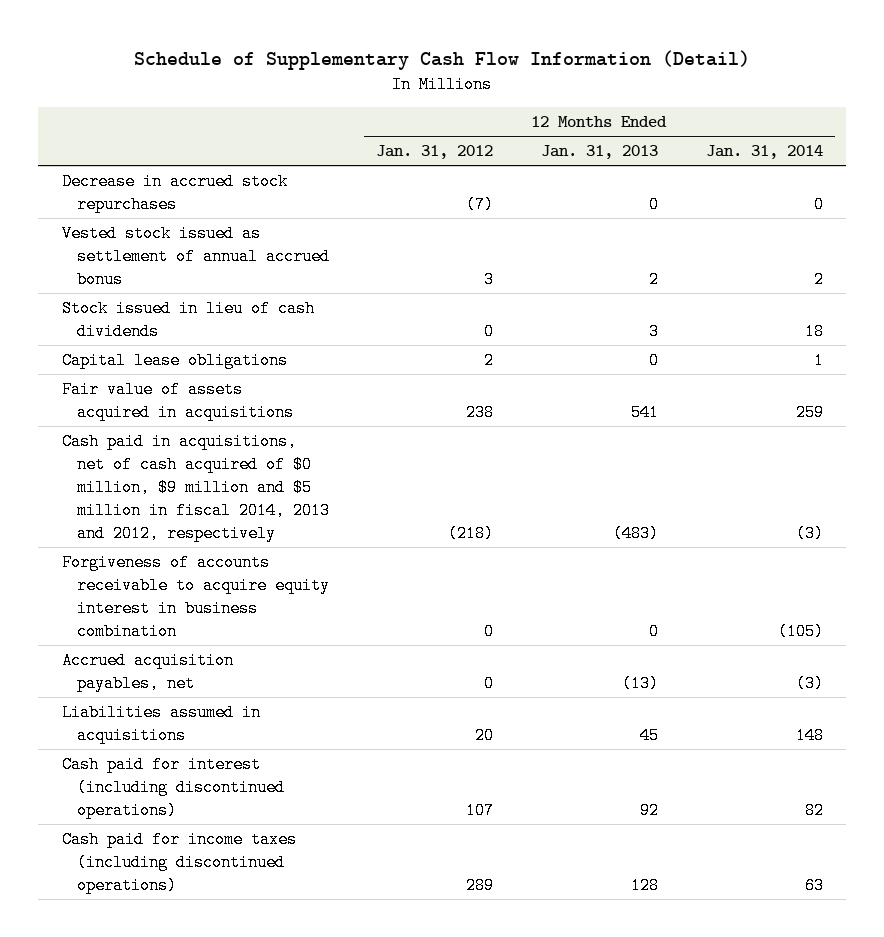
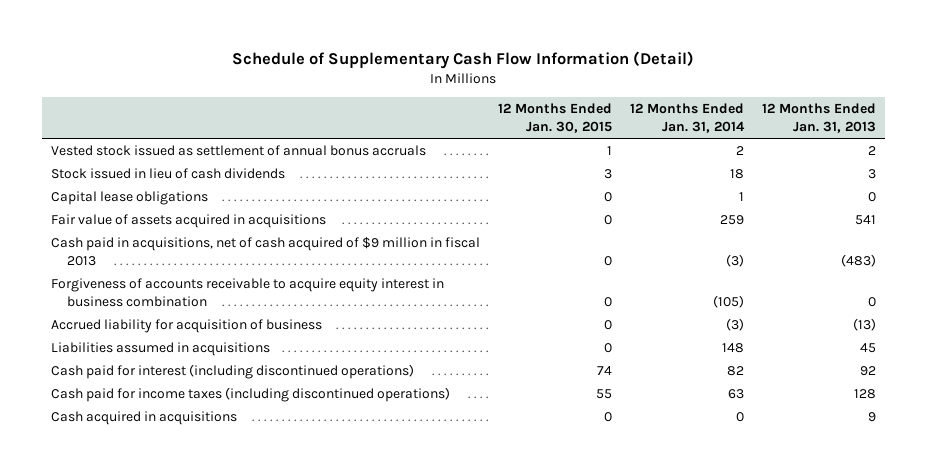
[376,145,494,160] Jan. 31, 2012 -> none
none -> [497,103,612,134] 12 Months Ended Jan. 30, 2015
[61,172,288,214] Decrease in accrued stock repurchases -> none
[61,224,330,289] Vested stock issued as settlement of annual accrued bonus -> [50,144,426,156] Vested stock issued as settlement of annual bonus accruals
[61,432,330,543] Cash paid in acquisitions, net of cash acquired of $0 million, $9 million and $5 million in fiscal 2014, 2013 and 2012, respectively -> [50,236,480,267] Cash paid in acquisitions, net of cash acquired of $9 million in fiscal 2013
[61,651,234,693] Accrued acquisition payables, net -> [50,318,322,333] Accrued liability for acquisition of business
none -> [50,410,237,425] Cash acquired in acquisitions

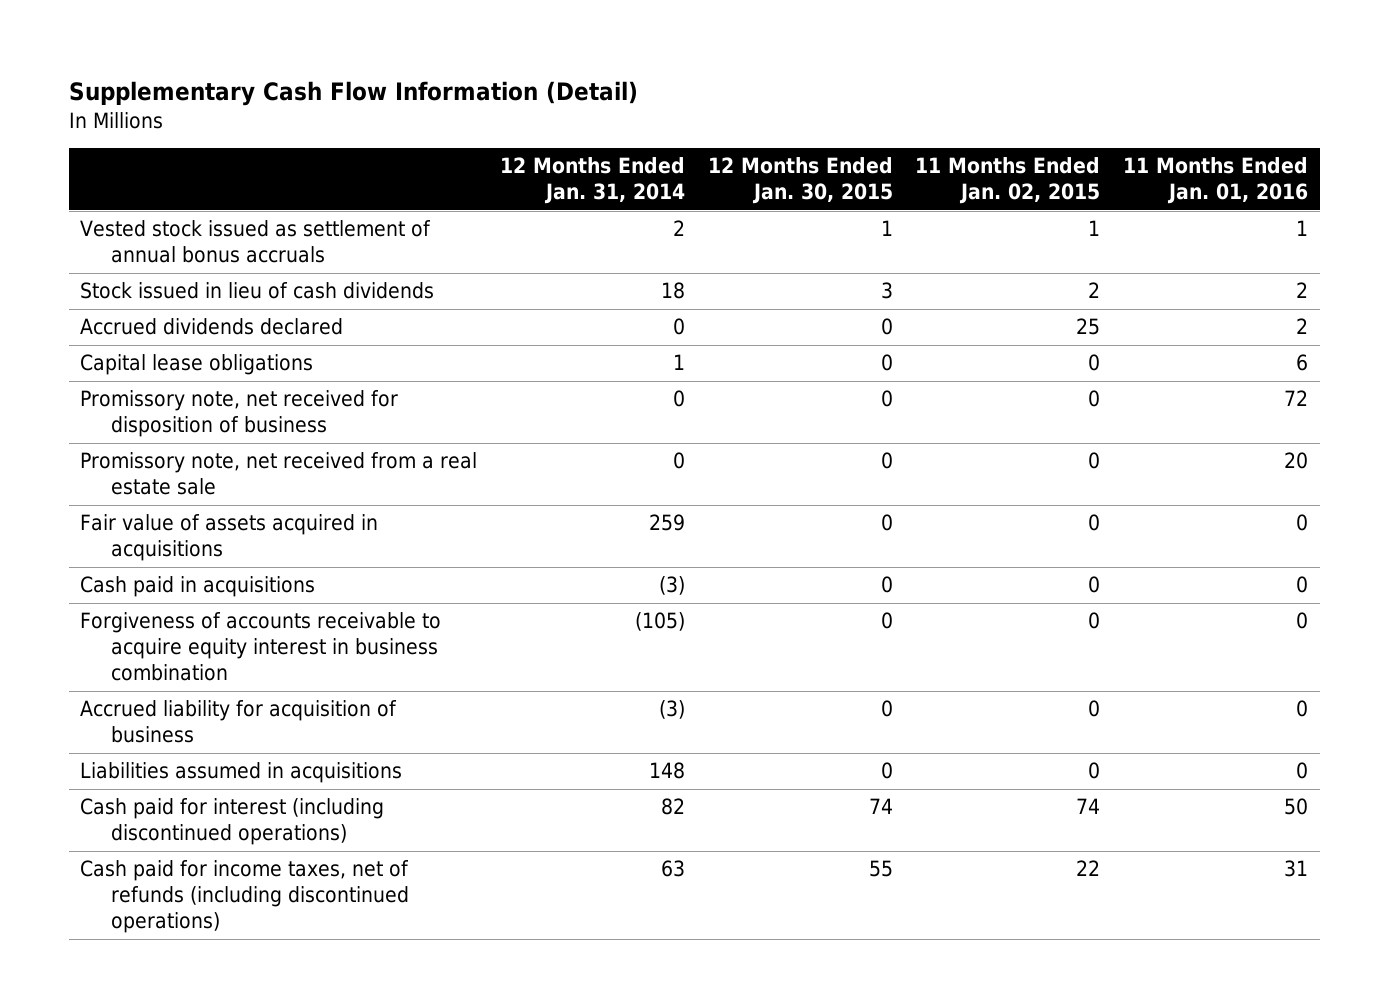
[232,50,695,69] Schedule of Supplementary Cash Flow Information (Detail) -> [68,81,638,107] Supplementary Cash Flow Information (Detail)
[761,103,876,134] 12 Months Ended Jan. 31, 2013 -> none
none -> [915,157,1101,205] 11 Months Ended Jan. 02, 2015
none -> [1123,157,1309,205] 11 Months Ended Jan. 01, 2016
none -> [79,318,343,336] Accrued dividends declared
none -> [79,390,398,438] Promissory note, net received for disposition of business
none -> [79,452,477,496] Promissory note, net received from a real estate sale
[50,236,480,267] Cash paid in acquisitions, net of cash acquired of $9 million in fiscal 2013 -> none
none -> [79,576,315,598] Cash paid in acquisitions
[50,410,237,425] Cash acquired in acquisitions -> none
[50,386,450,402] Cash paid for income taxes (including discontinued operations) -> [79,860,409,934] Cash paid for income taxes, net of refunds (including discontinued operations)

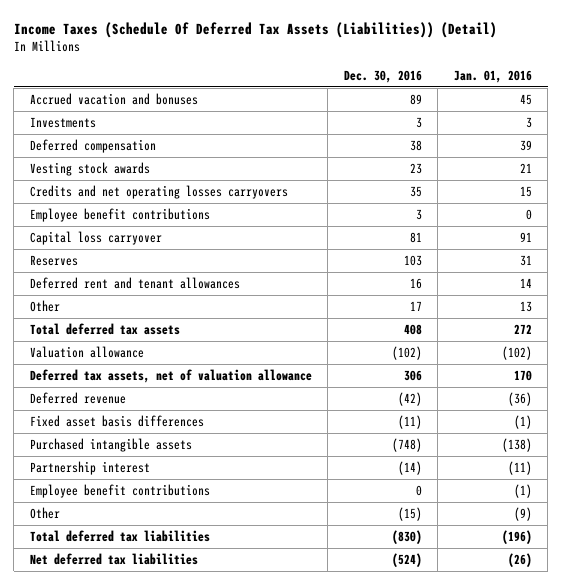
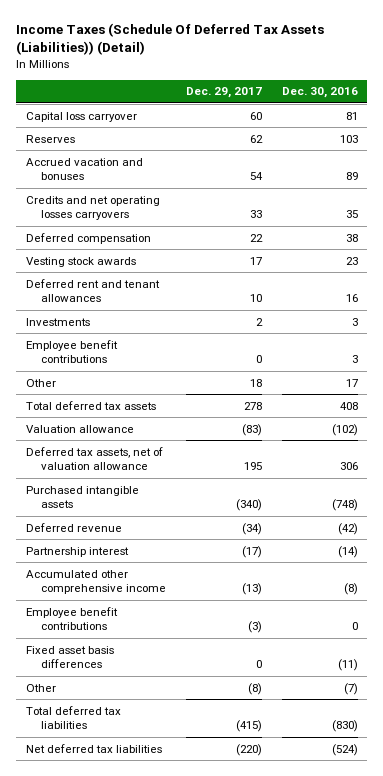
[453,69,532,83] Jan. 01, 2016 -> none
none -> [185,87,262,99] Dec. 29, 2017
[29,230,162,245] Capital loss carryover -> [25,111,137,122] Capital loss carryover
[29,254,78,266] Reserves -> [25,134,75,143] Reserves
[29,184,288,199] Credits and net operating losses carryovers -> [25,195,160,221] Credits and net operating losses carryovers
[29,116,96,128] Investments -> [25,317,90,326] Investments
[29,207,210,222] Employee benefit contributions -> [25,339,118,364] Employee benefit contributions
[29,391,126,404] Deferred revenue -> [25,522,122,532] Deferred revenue
none -> [25,569,167,595] Accumulated other comprehensive income
[29,414,204,427] Fixed asset basis differences -> [25,645,114,669] Fixed asset basis differences
[397,506,422,521] (15) -> [343,682,358,695] (7)

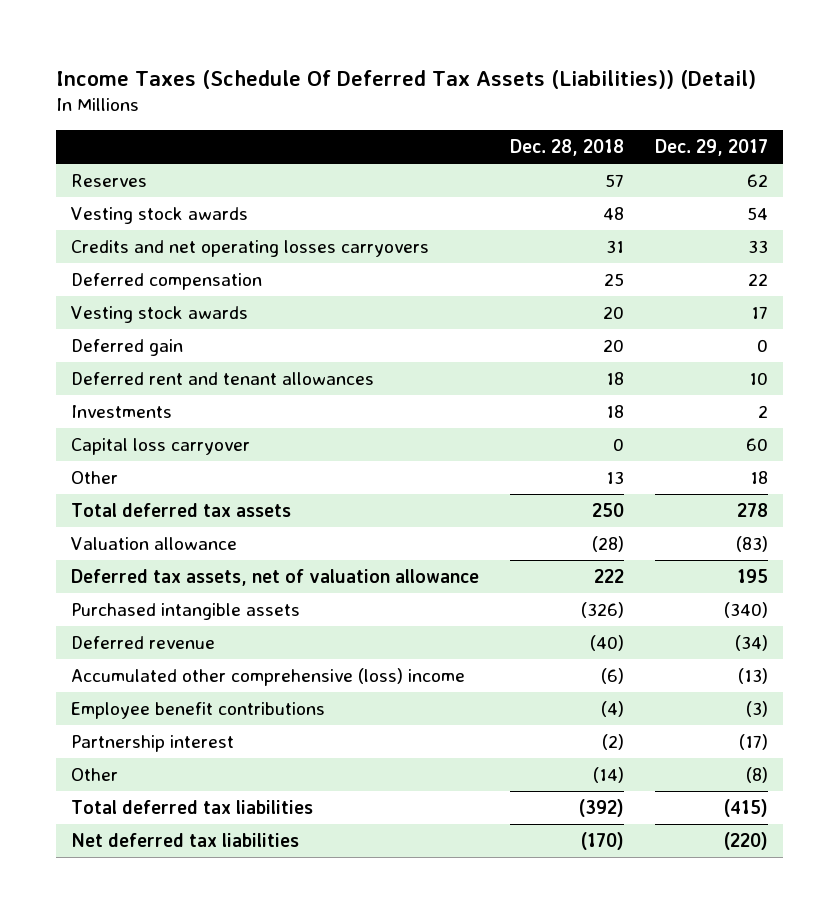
[281,87,358,99] Dec. 30, 2016 -> none
none -> [510,139,625,157] Dec. 28, 2018
[25,157,143,181] Accrued vacation and bonuses -> [71,206,249,224] Vesting stock awards
none -> [71,338,184,356] Deferred gain
[25,339,118,364] Employee benefit contributions -> none
[25,111,137,122] Capital loss carryover -> [71,437,251,455] Capital loss carryover
[25,569,167,595] Accumulated other comprehensive income -> [71,667,466,686] Accumulated other comprehensive (loss) income
[25,645,114,669] Fixed asset basis differences -> none
[25,546,129,557] Partnership interest -> [71,734,235,752] Partnership interest

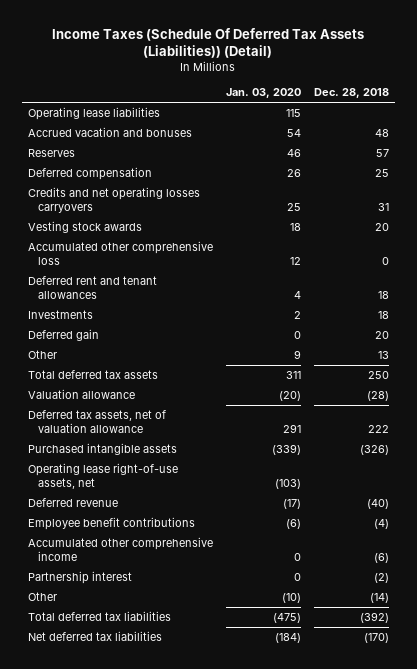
[654,139,768,157] Dec. 29, 2017 -> none
none -> [225,88,301,99] Jan. 03, 2020
none -> [27,107,160,121] Operating lease liabilities
none -> [27,127,192,138] Accrued vacation and bonuses
[71,206,249,224] Vesting stock awards -> none
[71,239,430,257] Credits and net operating losses carryovers -> [27,187,200,214] Credits and net operating losses carryovers
none -> [27,241,213,266] Accumulated other comprehensive loss
[71,437,251,455] Capital loss carryover -> none
[71,338,184,356] Deferred gain -> [27,329,99,342] Deferred gain
none -> [27,463,178,490] Operating lease right-of-use assets, net
[71,667,466,686] Accumulated other comprehensive (loss) income -> none
none -> [27,537,213,562] Accumulated other comprehensive income

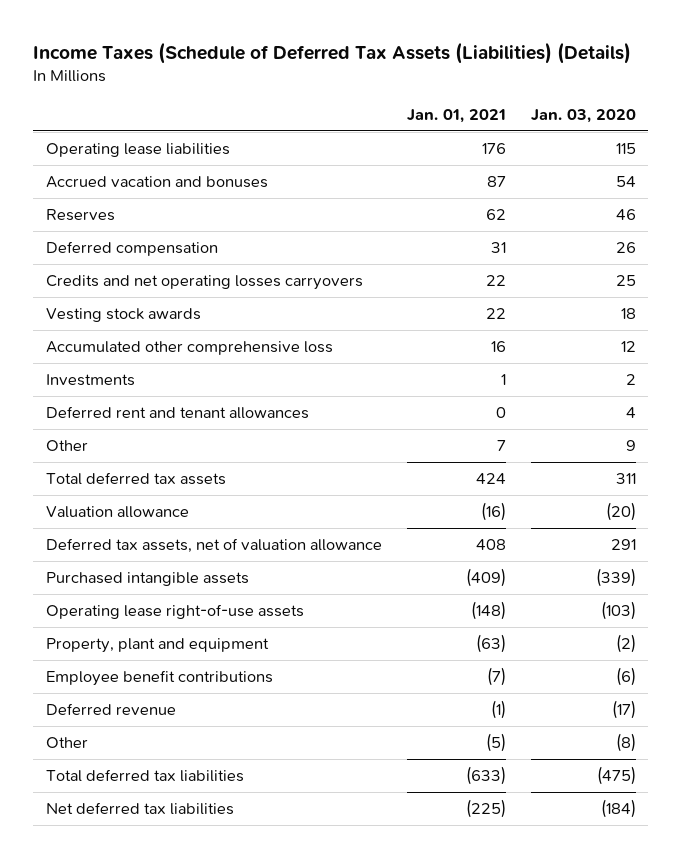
[52,27,365,59] Income Taxes (Schedule Of Deferred Tax Assets (Liabilities)) (Detail) -> [32,41,631,64] Income Taxes (Schedule of Deferred Tax Assets (Liabilities) (Details)
[313,88,389,99] Dec. 28, 2018 -> none
none -> [406,108,506,123] Jan. 01, 2021
[27,329,99,342] Deferred gain -> none
[27,276,157,300] Deferred rent and tenant allowances -> [45,406,309,420] Deferred rent and tenant allowances
[27,463,178,490] Operating lease right-of-use assets, net -> [45,604,304,620] Operating lease right-of-use assets
none -> [45,638,269,654] Property, plant and equipment
[27,537,213,562] Accumulated other comprehensive income -> none
[27,571,132,585] Partnership interest -> none
[27,498,118,508] Deferred revenue -> [45,703,176,716] Deferred revenue
[281,593,301,604] (10) -> [615,733,636,753] (8)

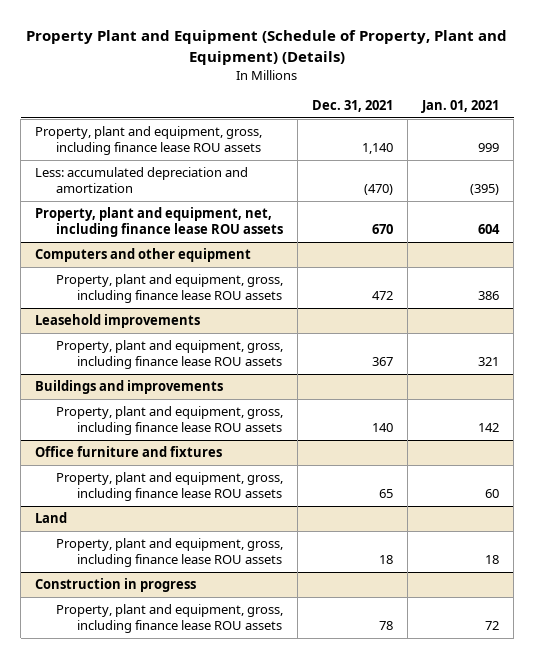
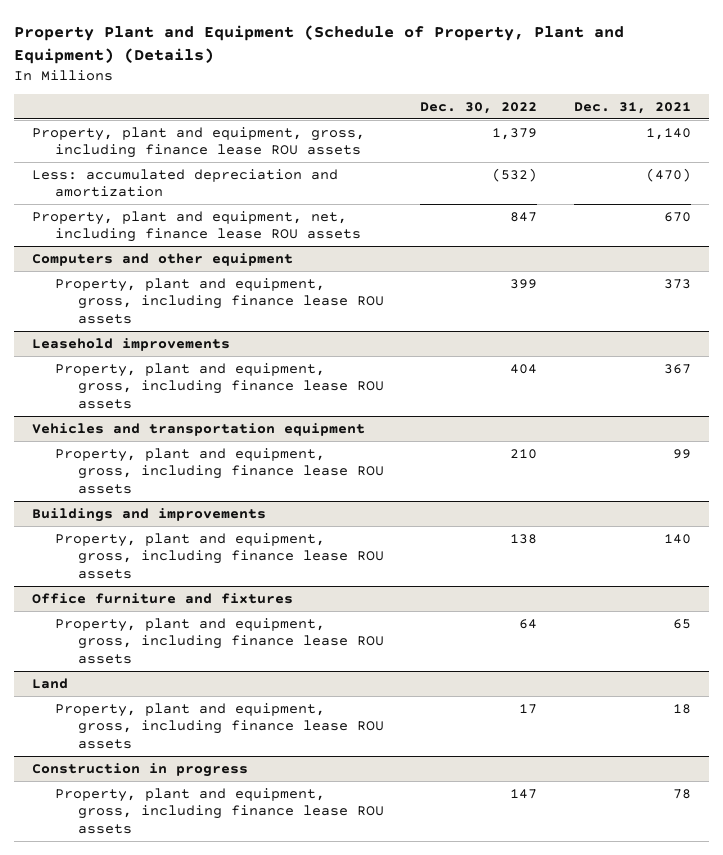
[421,99,500,113] Jan. 01, 2021 -> none
none -> [420,101,538,114] Dec. 30, 2022
[372,291,394,301] 472 -> [663,278,691,289] 373
none -> [32,422,366,436] Vehicles and transportation equipment
none -> [54,447,384,495] Property, plant and equipment, gross, including finance lease ROU assets

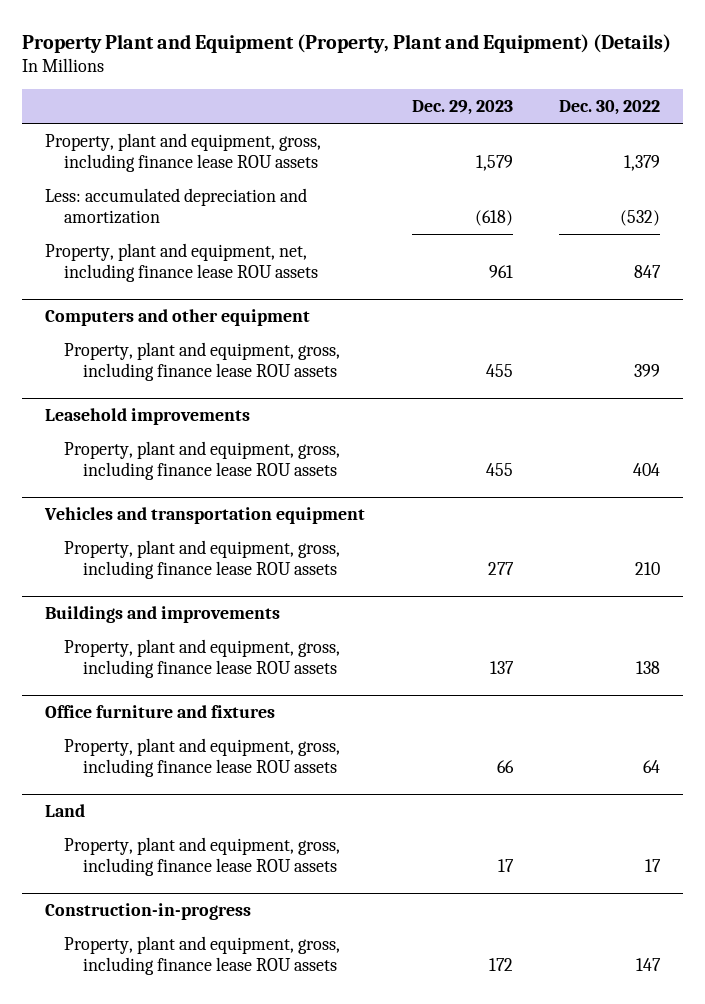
[13,24,624,64] Property Plant and Equipment (Schedule of Property, Plant and Equipment) (Details) -> [21,33,671,53] Property Plant and Equipment (Property, Plant and Equipment) (Details)
[573,101,691,114] Dec. 31, 2021 -> none
none -> [411,100,513,116] Dec. 29, 2023
[32,762,249,777] Construction in progress -> [45,903,252,921] Construction-in-progress

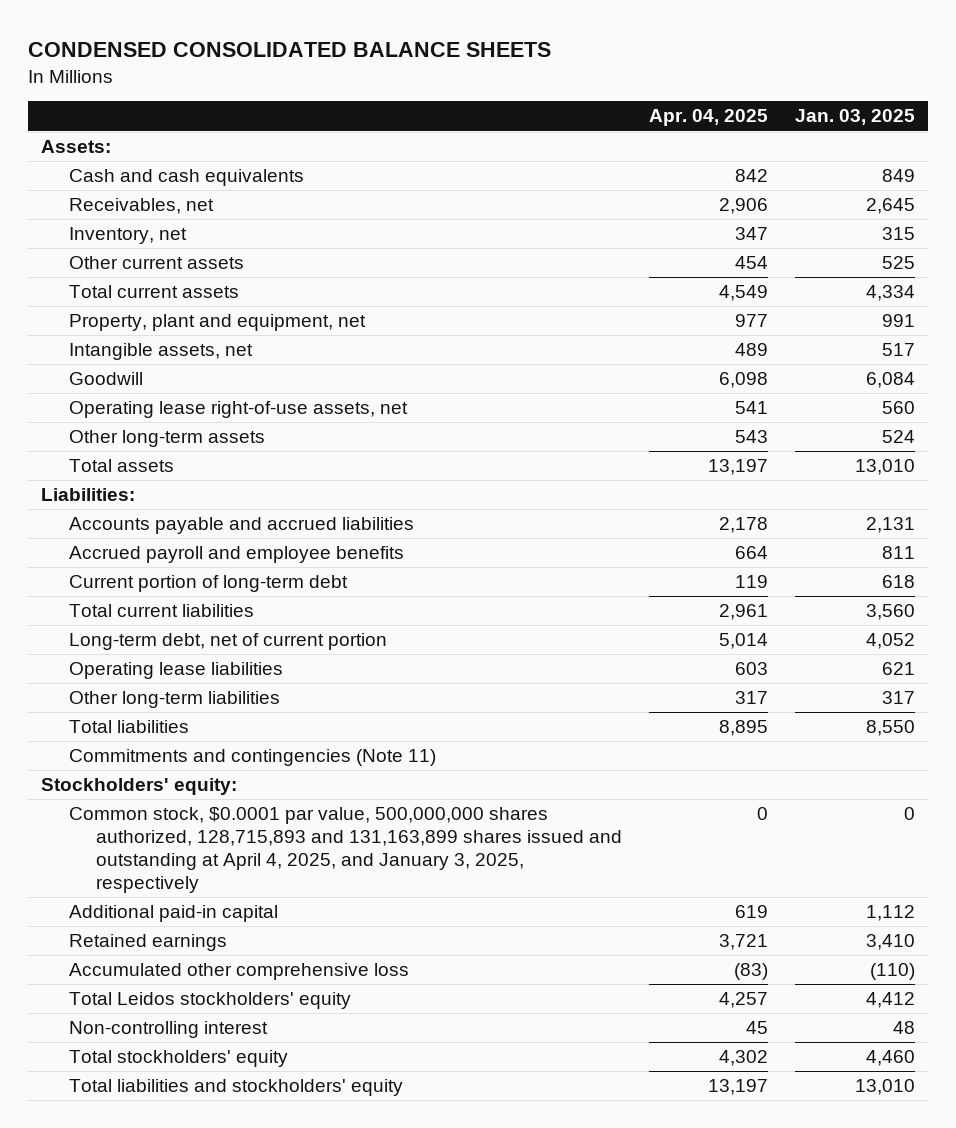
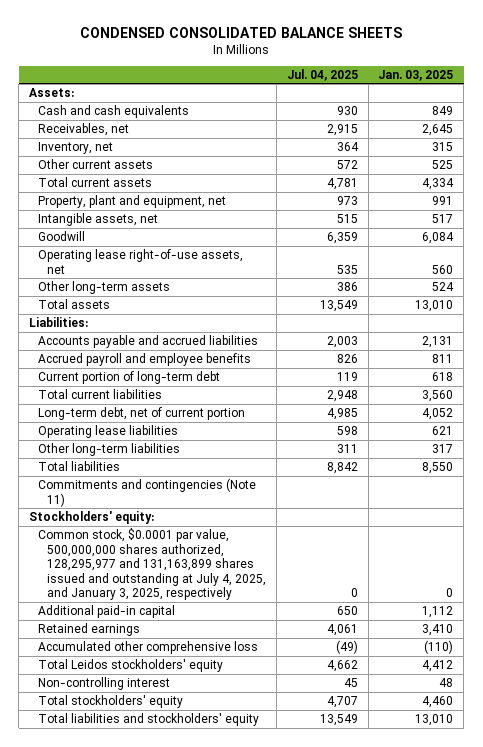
[648,109,768,127] Apr. 04, 2025 -> none
none -> [286,68,358,81] Jul. 04, 2025
[68,807,623,894] Common stock, $0.0001 par value, 500,000,000 shares authorized, 128,715,893 and 131,163,899 shares issued and outstanding at April 4, 2025, and January 3, 2025, respectively -> [38,528,267,601] Common stock, $0.0001 par value, 500,000,000 shares authorized, 128,295,977 and 131,163,899 shares issued and outstanding at July 4, 2025, and January 3, 2025, respectively

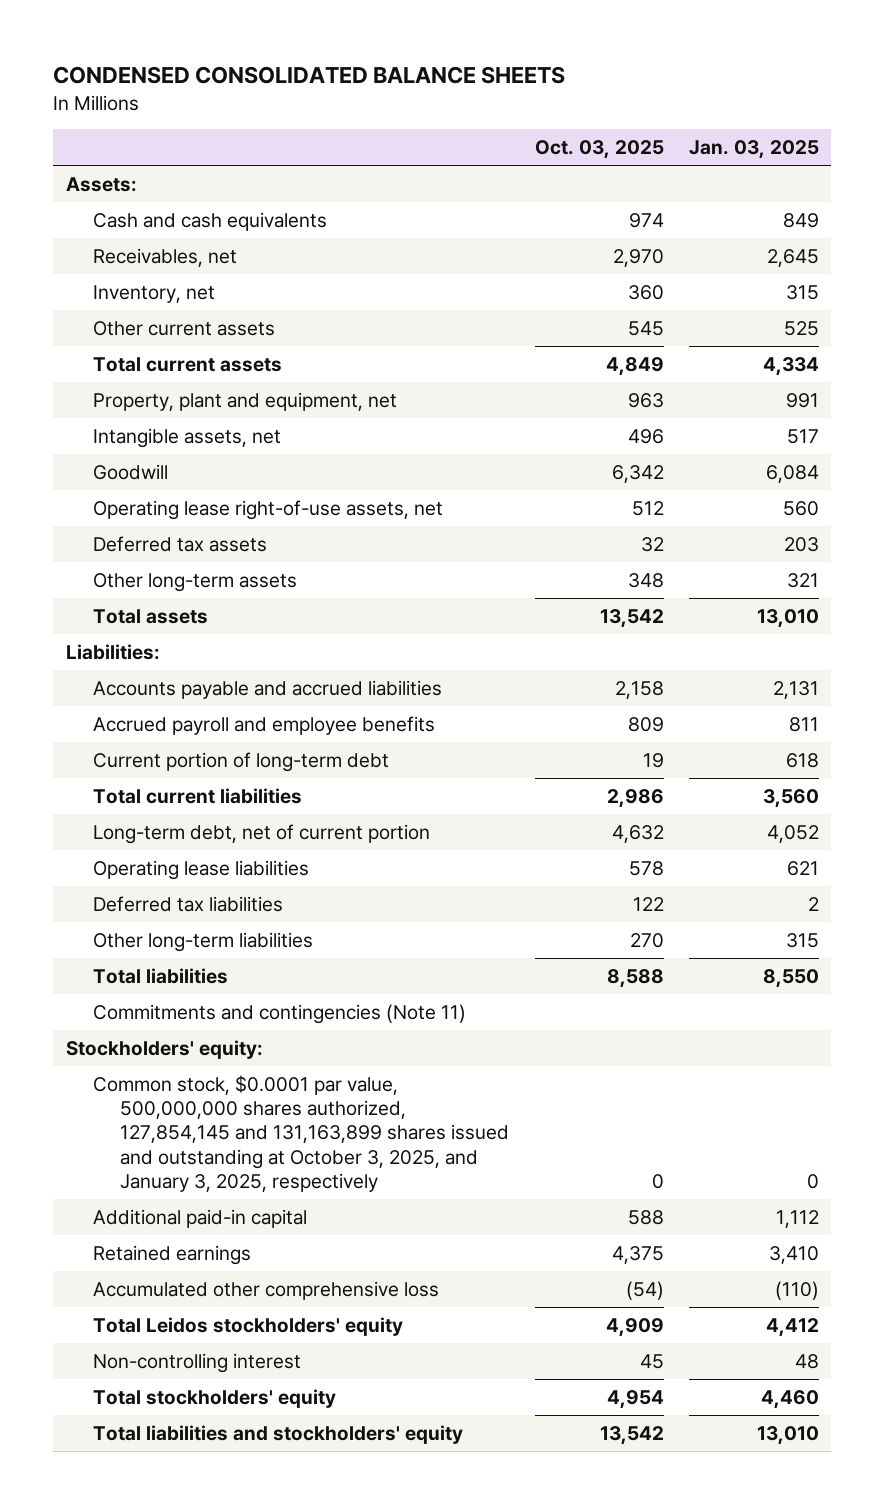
[286,68,358,81] Jul. 04, 2025 -> none
none -> [534,139,664,159] Oct. 03, 2025
none -> [93,535,268,552] Deferred tax assets
[432,282,455,292] 524 -> [786,572,819,588] 321
none -> [93,895,284,912] Deferred tax liabilities
[432,444,454,454] 317 -> [785,932,819,948] 315
[38,528,267,601] Common stock, $0.0001 par value, 500,000,000 shares authorized, 128,295,977 and 131,163,899 shares issued and outstanding at July 4, 2025, and January 3, 2025, respectively -> [93,1074,510,1193] Common stock, $0.0001 par value, 500,000,000 shares authorized, 127,854,145 and 131,163,899 shares issued and outstanding at October 3, 2025, and January 3, 2025, respectively

